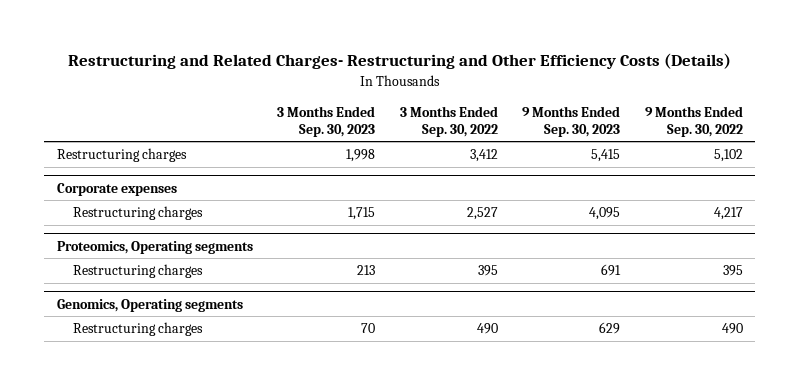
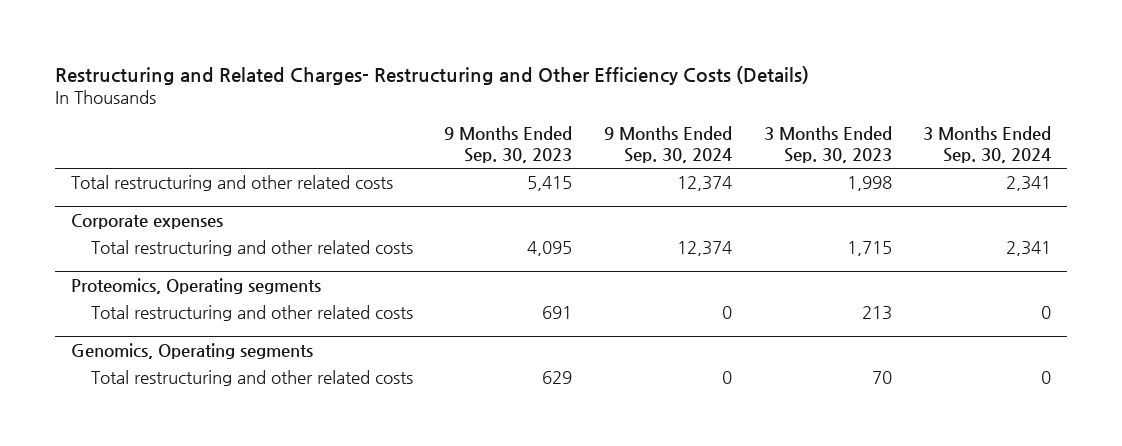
[399,105,498,137] 3 Months Ended Sep. 30, 2022 -> none
[644,105,743,137] 9 Months Ended Sep. 30, 2022 -> none
none -> [603,126,732,164] 9 Months Ended Sep. 30, 2024
none -> [923,126,1052,164] 3 Months Ended Sep. 30, 2024
[56,148,187,163] Restructuring charges -> [71,175,394,192] Total restructuring and other related costs
[73,206,204,221] Restructuring charges -> [90,240,413,257] Total restructuring and other related costs
[73,264,204,279] Restructuring charges -> [90,305,413,322] Total restructuring and other related costs
[73,322,204,337] Restructuring charges -> [90,370,413,387] Total restructuring and other related costs

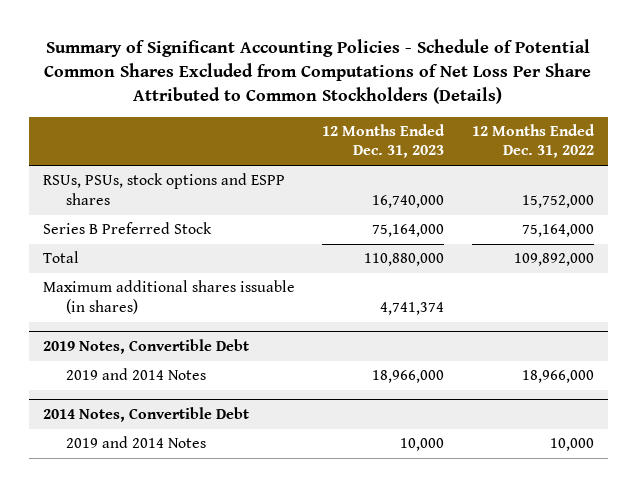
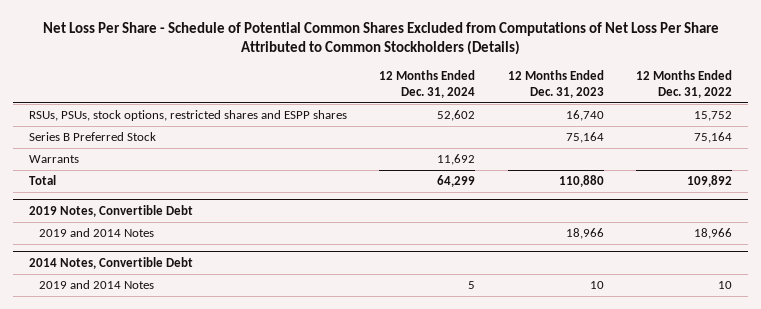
[44,38,592,105] Summary of Significant Accounting Policies - Schedule of Potential Common Shares Excluded from Computations of Net Loss Per Share Attributed to Common Stockholders (Details) -> [42,21,719,56] Net Loss Per Share - Schedule of Potential Common Shares Excluded from Computations of Net Loss Per Share Attributed to Common Stockholders (Details)
none -> [379,70,476,98] 12 Months Ended Dec. 31, 2024
[42,280,295,314] Maximum additional shares issuable (in shares) -> none
[42,173,285,205] RSUs, PSUs, stock options and ESPP shares -> [29,110,348,122] RSUs, PSUs, stock options, restricted shares and ESPP shares
[372,194,445,208] 16,740,000 -> [565,110,604,122] 16,740
[521,194,594,208] 15,752,000 -> [693,111,732,122] 15,752
[372,224,445,238] 75,164,000 -> [565,132,604,144] 75,164
[521,224,594,238] 75,164,000 -> [693,132,732,144] 75,164
none -> [29,155,80,164] Warrants
[364,253,445,267] 110,880,000 -> [558,175,604,188] 110,880
[513,253,594,267] 109,892,000 -> [686,175,732,188] 109,892
[372,370,445,384] 18,966,000 -> [565,228,604,240] 18,966
[521,370,594,384] 18,966,000 -> [693,228,732,240] 18,966
[400,438,445,452] 10,000 -> [589,281,604,290] 10
[549,438,594,452] 10,000 -> [717,281,732,290] 10

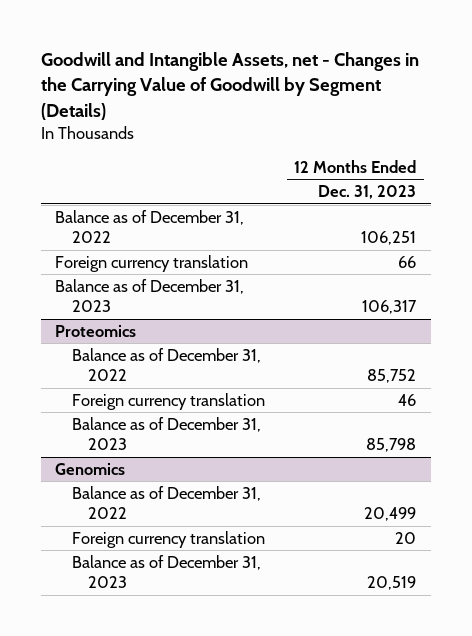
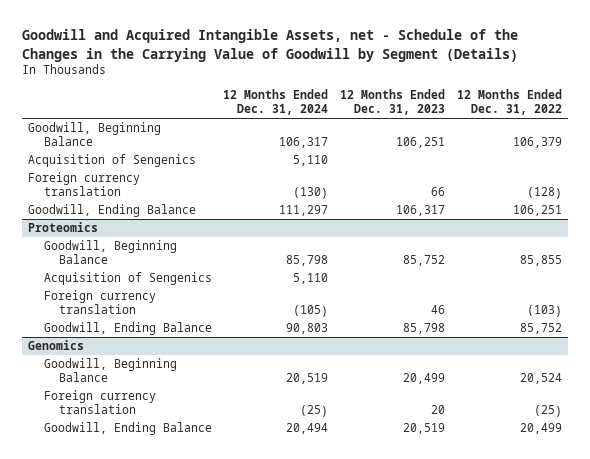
[40,51,419,120] Goodwill and Intangible Assets, net - Changes in the Carrying Value of Goodwill by Segment (Details) -> [22,29,519,62] Goodwill and Acquired Intangible Assets, net - Schedule of the Changes in the Carrying Value of Goodwill by Segment (Details)
none -> [223,89,329,116] 12 Months Ended Dec. 31, 2024
none -> [456,89,562,116] 12 Months Ended Dec. 31, 2022
[55,209,245,244] Balance as of December 31, 2022 -> [28,122,162,147] Goodwill, Beginning Balance
none -> [28,154,197,168] Acquisition of Sengenics
[55,278,245,313] Balance as of December 31, 2023 -> [28,204,197,218] Goodwill, Ending Balance
[71,347,261,382] Balance as of December 31, 2022 -> [43,240,177,265] Goodwill, Beginning Balance
none -> [43,272,212,286] Acquisition of Sengenics
[71,416,261,451] Balance as of December 31, 2023 -> [43,322,212,336] Goodwill, Ending Balance
[71,485,261,520] Balance as of December 31, 2022 -> [43,358,177,383] Goodwill, Beginning Balance
[71,554,261,589] Balance as of December 31, 2023 -> [43,422,212,436] Goodwill, Ending Balance

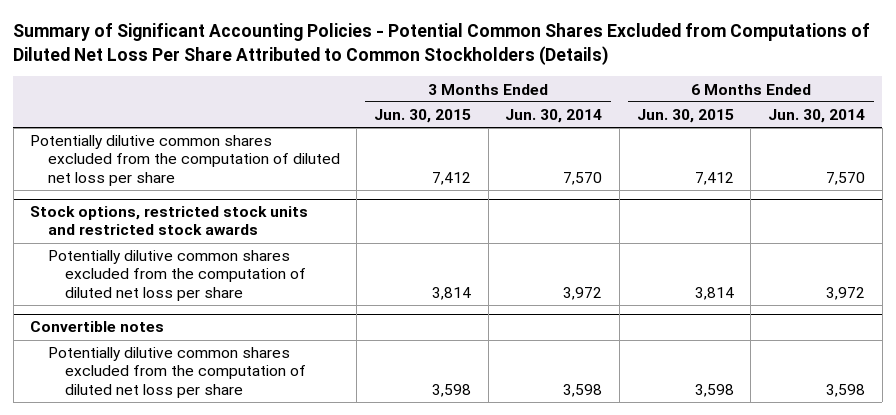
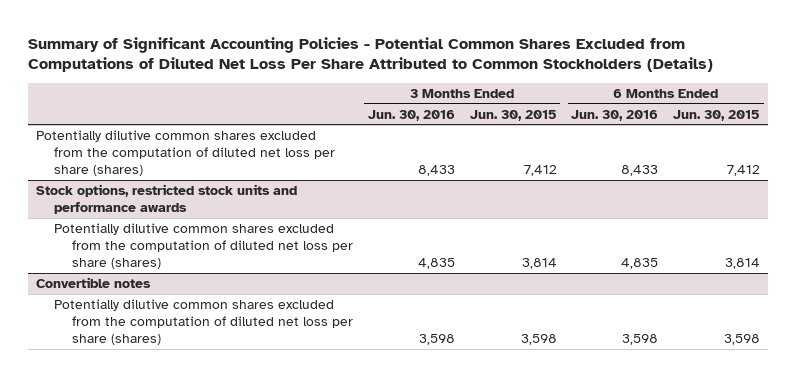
[505,109,603,124] Jun. 30, 2014 -> none
[768,109,866,124] Jun. 30, 2014 -> none
none -> [367,109,455,121] Jun. 30, 2016
none -> [571,109,659,121] Jun. 30, 2016
[30,135,340,186] Potentially dilutive common shares excluded from the computation of diluted net loss per share -> [35,129,335,176] Potentially dilutive common shares excluded from the computation of diluted net loss per share (shares)
[30,206,309,236] Stock options, restricted stock units and restricted stock awards -> [35,183,297,214] Stock options, restricted stock units and performance awards
[47,250,306,301] Potentially dilutive common shares excluded from the computation of diluted net loss per share -> [53,222,353,269] Potentially dilutive common shares excluded from the computation of diluted net loss per share (shares)
[47,347,306,398] Potentially dilutive common shares excluded from the computation of diluted net loss per share -> [53,298,353,345] Potentially dilutive common shares excluded from the computation of diluted net loss per share (shares)

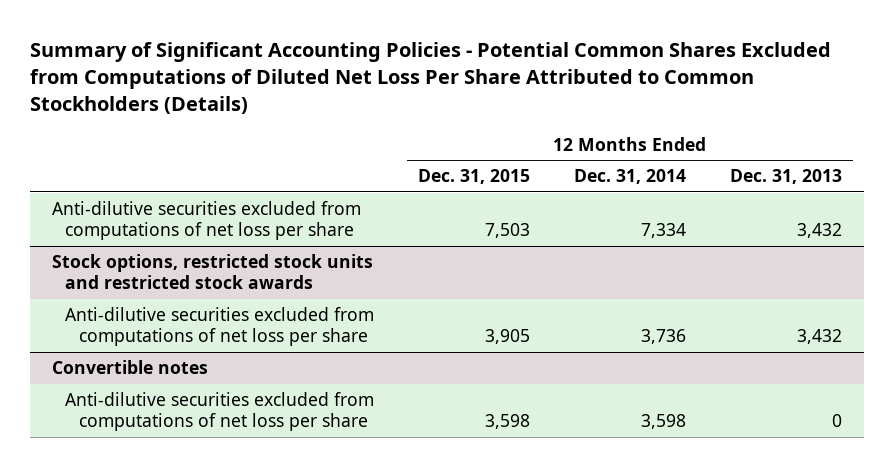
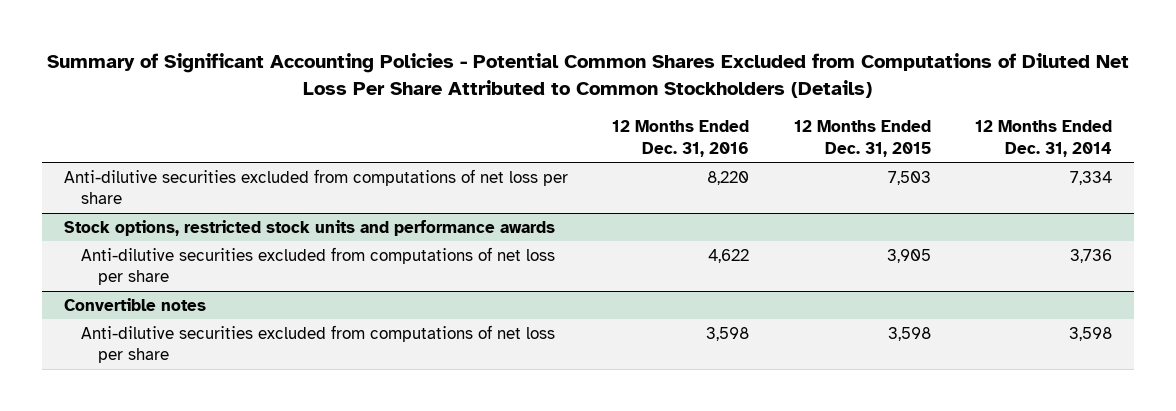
[729,169,842,185] Dec. 31, 2013 -> none
none -> [612,120,750,157] 12 Months Ended Dec. 31, 2016
[51,254,373,289] Stock options, restricted stock units and restricted stock awards -> [63,220,555,237] Stock options, restricted stock units and performance awards

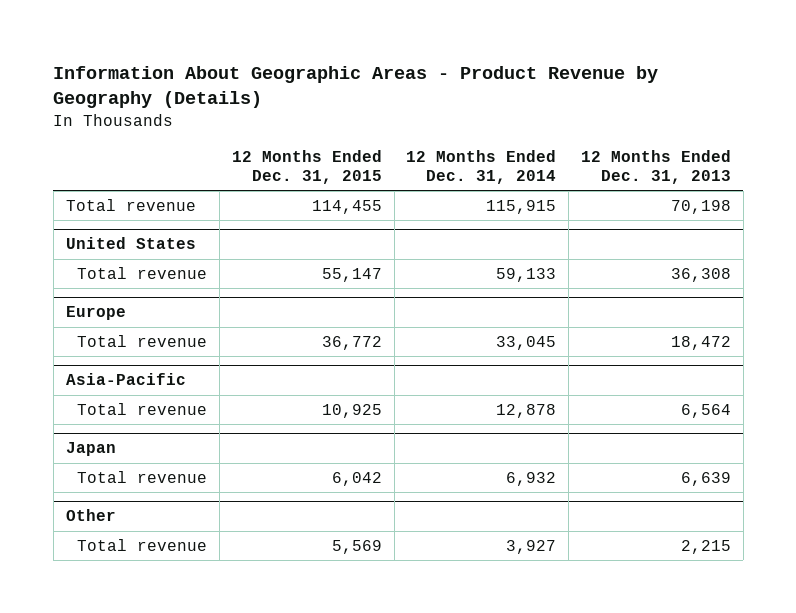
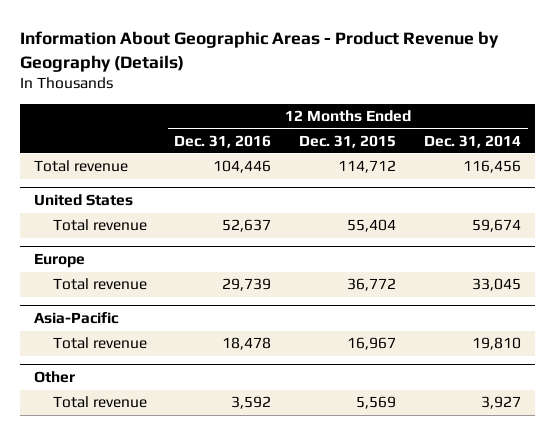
[580,149,731,185] 12 Months Ended Dec. 31, 2013 -> none
none -> [174,134,272,148] Dec. 31, 2016
[311,199,382,214] 114,455 -> [338,160,397,174] 114,712
[486,199,557,214] 115,915 -> [462,160,521,174] 116,456
[321,267,382,282] 55,147 -> [347,219,397,233] 55,404
[496,267,557,282] 59,133 -> [471,219,521,233] 59,674
[65,442,116,457] Japan -> none
[77,470,208,483] Total revenue -> none
[321,403,382,418] 10,925 -> [347,337,397,351] 16,967
[496,403,557,418] 12,878 -> [471,337,521,351] 19,810

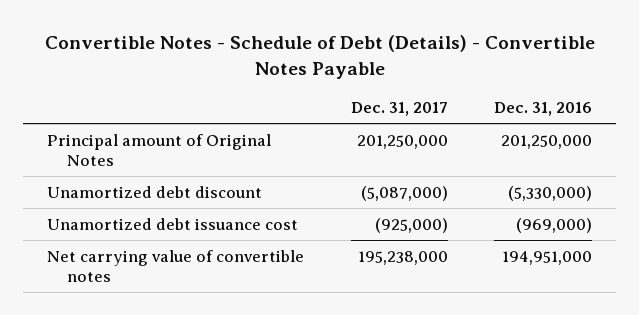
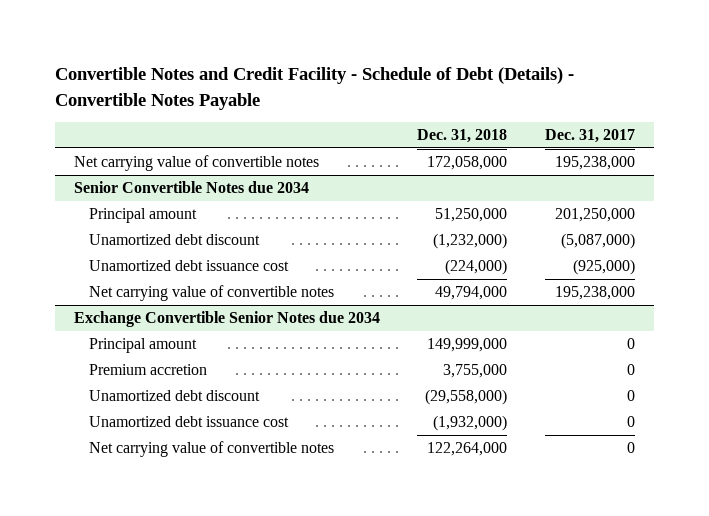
[44,35,595,79] Convertible Notes - Schedule of Debt (Details) - Convertible Notes Payable -> [55,67,575,110] Convertible Notes and Credit Facility - Schedule of Debt (Details) - Convertible Notes Payable
[494,102,593,117] Dec. 31, 2016 -> none
none -> [417,129,508,144] Dec. 31, 2018
none -> [74,155,320,172] Net carrying value of convertible notes
none -> [74,181,310,194] Senior Convertible Notes due 2034
[46,133,271,166] Principal amount of Original Notes -> [89,208,198,224] Principal amount
none -> [74,311,381,328] Exchange Convertible Senior Notes due 2034
none -> [89,338,198,354] Principal amount
none -> [89,364,208,376] Premium accretion
none -> [89,390,261,402] Unamortized debt discount
none -> [89,416,290,428] Unamortized debt issuance cost
none -> [89,441,335,458] Net carrying value of convertible notes

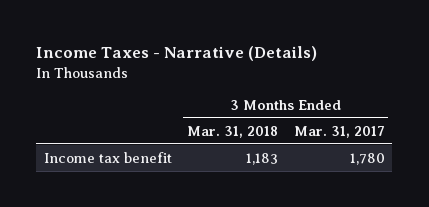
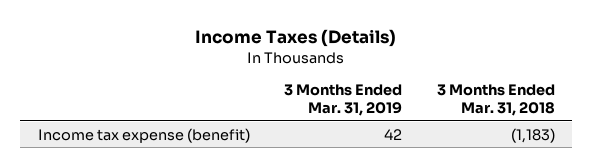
[36,46,318,62] Income Taxes - Narrative (Details) -> [195,29,397,48] Income Taxes (Details)
[293,125,385,138] Mar. 31, 2017 -> none
none -> [284,84,403,117] 3 Months Ended Mar. 31, 2019
[43,151,172,163] Income tax benefit -> [37,127,250,143] Income tax expense (benefit)
[246,152,279,165] 1,183 -> [510,127,555,143] (1,183)

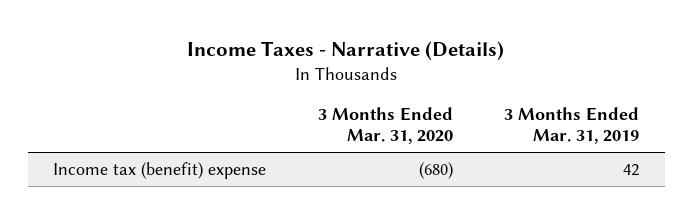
[195,29,397,48] Income Taxes (Details) -> [187,40,505,61] Income Taxes - Narrative (Details)
[436,84,555,117] 3 Months Ended Mar. 31, 2018 -> none
none -> [317,107,453,145] 3 Months Ended Mar. 31, 2020
[37,127,250,143] Income tax expense (benefit) -> [53,162,267,180] Income tax (benefit) expense

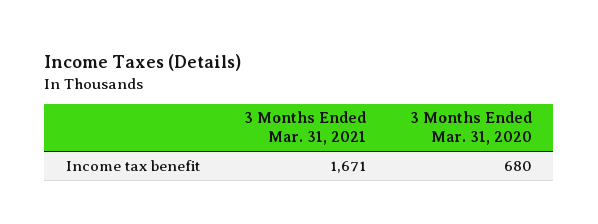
[187,40,505,61] Income Taxes - Narrative (Details) -> [44,54,242,72] Income Taxes (Details)
[503,107,639,145] 3 Months Ended Mar. 31, 2019 -> none
none -> [243,111,366,146] 3 Months Ended Mar. 31, 2021
[53,162,267,180] Income tax (benefit) expense -> [66,160,201,172] Income tax benefit
[418,162,453,180] (680) -> [503,161,532,172] 680

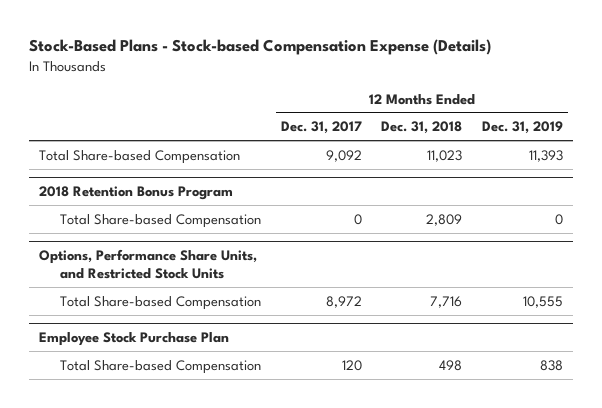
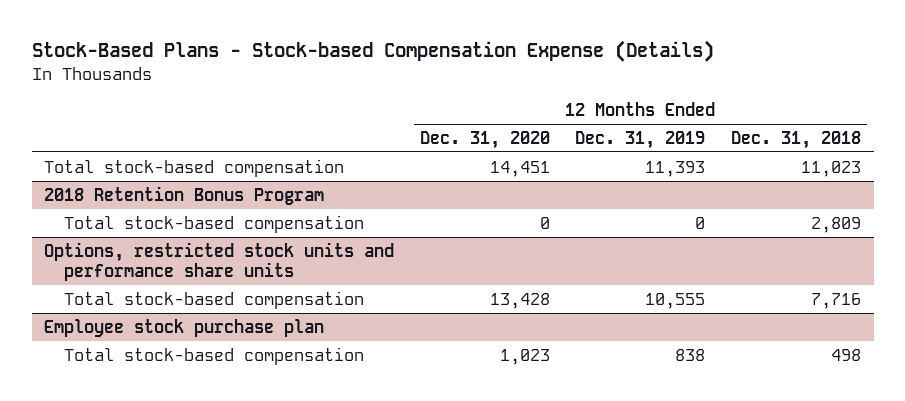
[280,121,362,135] Dec. 31, 2017 -> none
none -> [419,130,550,149] Dec. 31, 2020
[38,149,240,164] Total Share-based Compensation -> [44,158,345,177] Total stock-based compensation
[60,213,262,228] Total Share-based Compensation -> [63,214,364,233] Total stock-based compensation
[38,249,257,280] Options, Performance Share Units, and Restricted Stock Units -> [44,241,395,281] Options, restricted stock units and performance share units
[60,295,262,310] Total Share-based Compensation -> [63,290,364,309] Total stock-based compensation
[38,332,229,347] Employee Stock Purchase Plan -> [44,318,325,337] Employee stock purchase plan
[60,359,262,374] Total Share-based Compensation -> [63,346,364,365] Total stock-based compensation

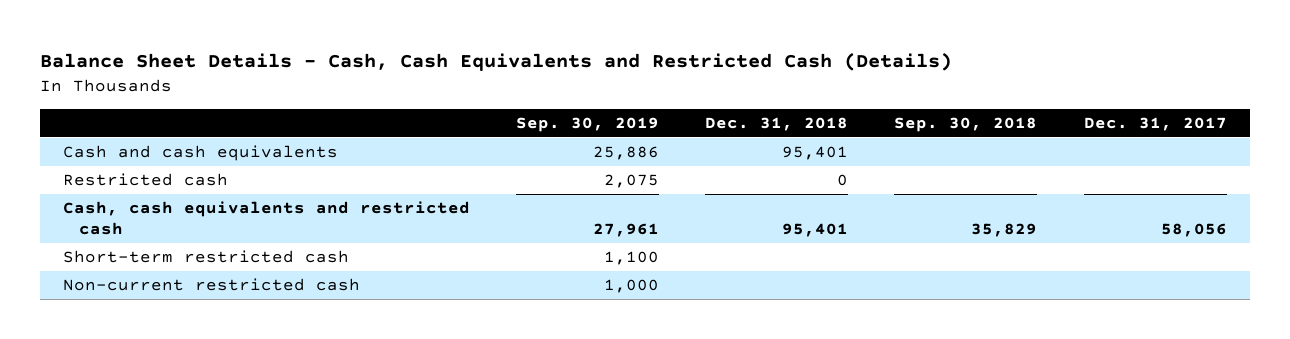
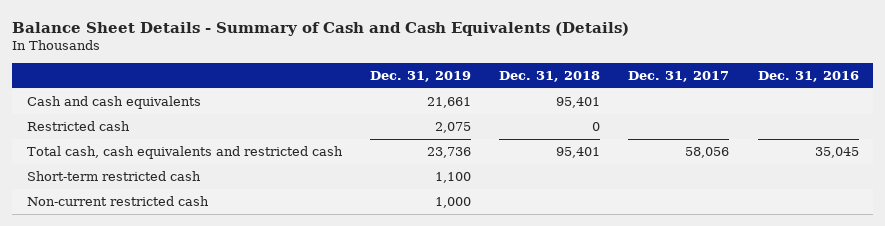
[39,53,952,72] Balance Sheet Details - Cash, Cash Equivalents and Restricted Cash (Details) -> [12,21,630,36] Balance Sheet Details - Summary of Cash and Cash Equivalents (Details)
[516,116,660,132] Sep. 30, 2019 -> none
[894,116,1038,132] Sep. 30, 2018 -> none
none -> [369,71,471,83] Dec. 31, 2019
none -> [757,71,859,83] Dec. 31, 2016
[63,201,471,235] Cash, cash equivalents and restricted cash -> [26,146,343,160] Total cash, cash equivalents and restricted cash

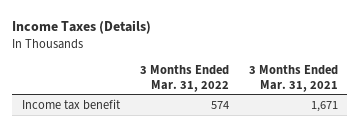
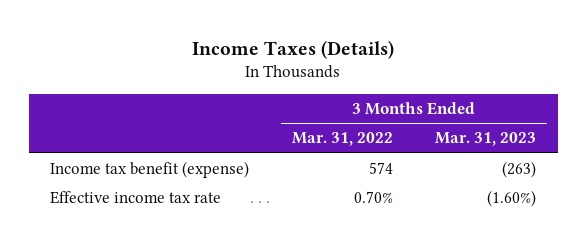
[248,65,338,92] 3 Months Ended Mar. 31, 2021 -> none
none -> [435,132,537,147] Mar. 31, 2023
[22,98,122,110] Income tax benefit -> [49,161,249,179] Income tax benefit (expense)
none -> [49,191,221,205] Effective income tax rate

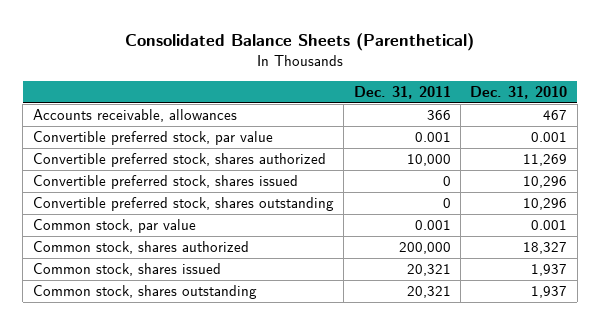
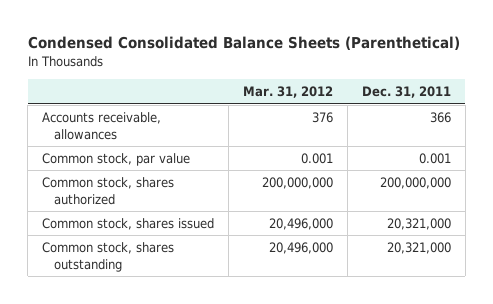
[125,32,475,51] Consolidated Balance Sheets (Parenthetical) -> [27,36,460,51] Condensed Consolidated Balance Sheets (Parenthetical)
[470,86,568,100] Dec. 31, 2010 -> none
none -> [242,86,333,99] Mar. 31, 2012
[32,131,273,146] Convertible preferred stock, par value -> none
[32,153,326,168] Convertible preferred stock, shares authorized -> none
[32,175,298,190] Convertible preferred stock, shares issued -> none
[32,197,334,212] Convertible preferred stock, shares outstanding -> none
[398,242,451,255] 200,000 -> [379,177,451,190] 200,000,000
[406,264,451,277] 20,321 -> [386,218,451,231] 20,321,000
[406,286,451,299] 20,321 -> [386,242,451,255] 20,321,000

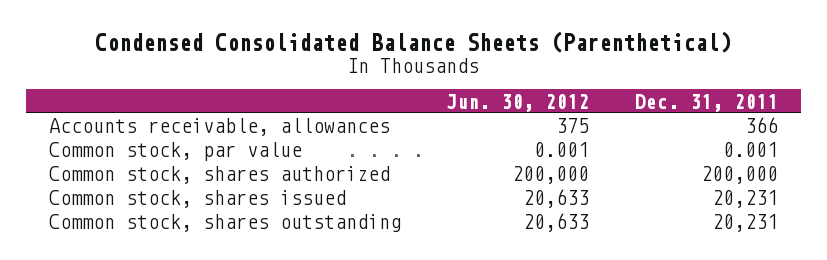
[242,86,333,99] Mar. 31, 2012 -> none
none -> [446,93,590,112] Jun. 30, 2012
[379,177,451,190] 200,000,000 -> [701,166,779,185] 200,000
[386,218,451,231] 20,321,000 -> [712,190,779,209] 20,231
[386,242,451,255] 20,321,000 -> [712,214,779,233] 20,231

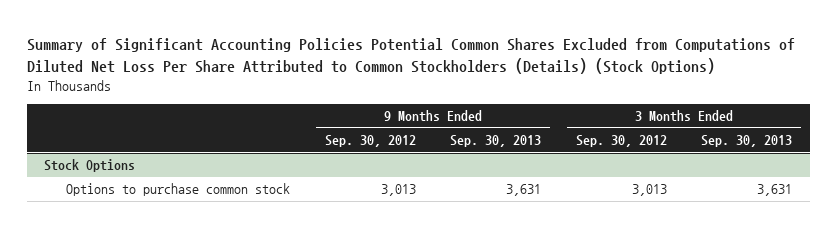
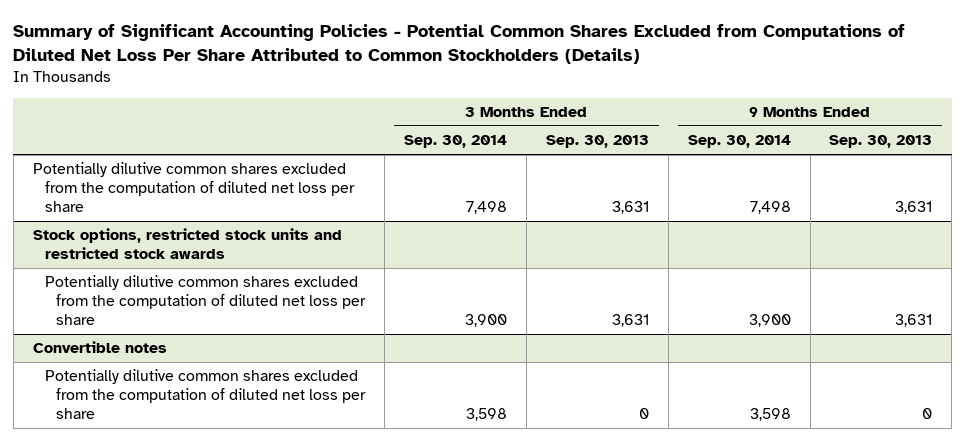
[26,37,795,74] Summary of Significant Accounting Policies Potential Common Shares Excluded from Computations of Diluted Net Loss Per Share Attributed to Common Stockholders (Details) (Stock Options) -> [13,24,906,65] Summary of Significant Accounting Policies - Potential Common Shares Excluded from Computations of Diluted Net Loss Per Share Attributed to Common Stockholders (Details)
[324,135,416,148] Sep. 30, 2012 -> none
[575,135,667,148] Sep. 30, 2012 -> none
none -> [403,135,507,149] Sep. 30, 2014
none -> [687,135,791,149] Sep. 30, 2014
[44,159,136,173] Stock Options -> none
[65,183,290,197] Options to purchase common stock -> [32,162,355,213] Potentially dilutive common shares excluded from the computation of diluted net loss per share
none -> [32,228,342,260] Stock options, restricted stock units and restricted stock awards
none -> [44,275,367,326] Potentially dilutive common shares excluded from the computation of diluted net loss per share
none -> [32,341,167,354] Convertible notes
none -> [44,369,367,420] Potentially dilutive common shares excluded from the computation of diluted net loss per share

